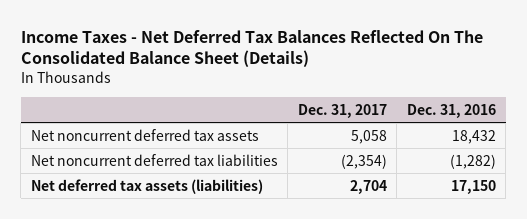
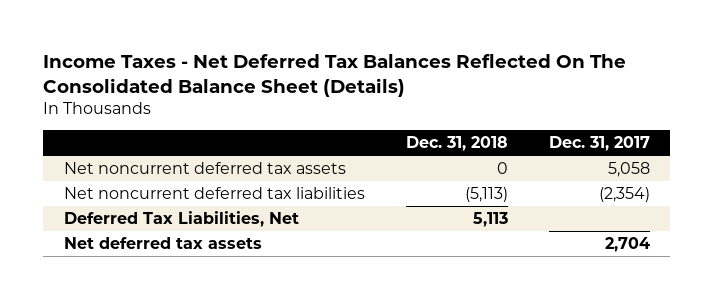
[406,103,496,118] Dec. 31, 2016 -> none
none -> [405,136,508,152] Dec. 31, 2018
none -> [63,211,299,228] Deferred Tax Liabilities, Net
[30,178,263,194] Net deferred tax assets (liabilities) -> [63,237,262,250] Net deferred tax assets

